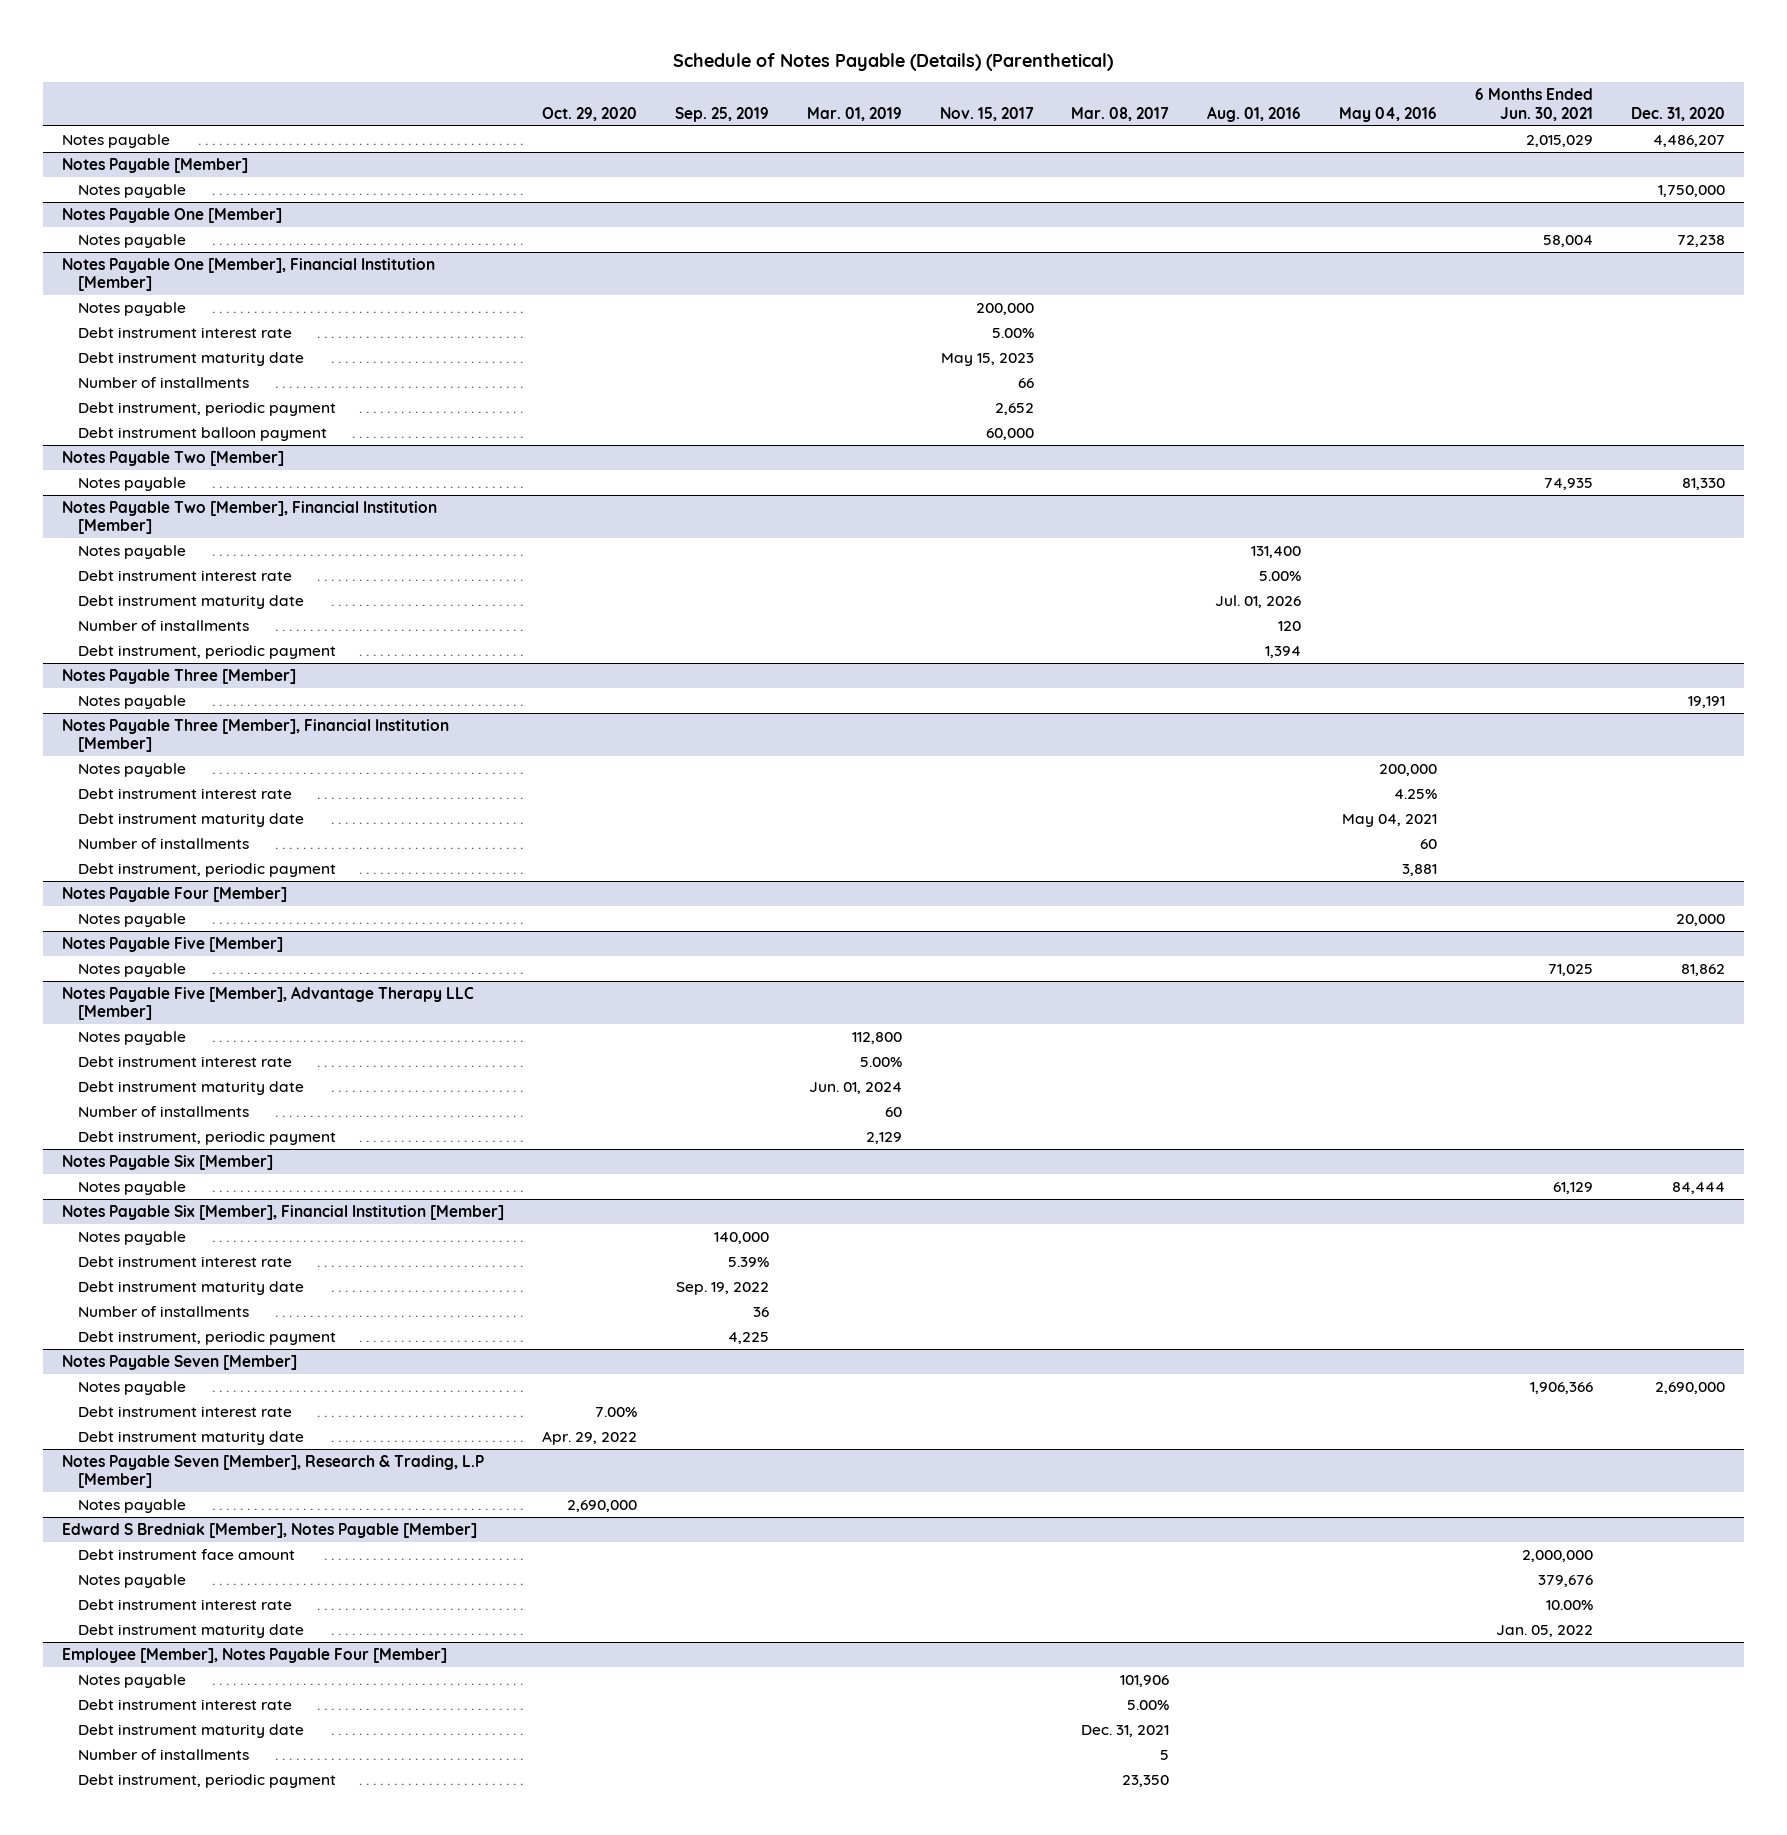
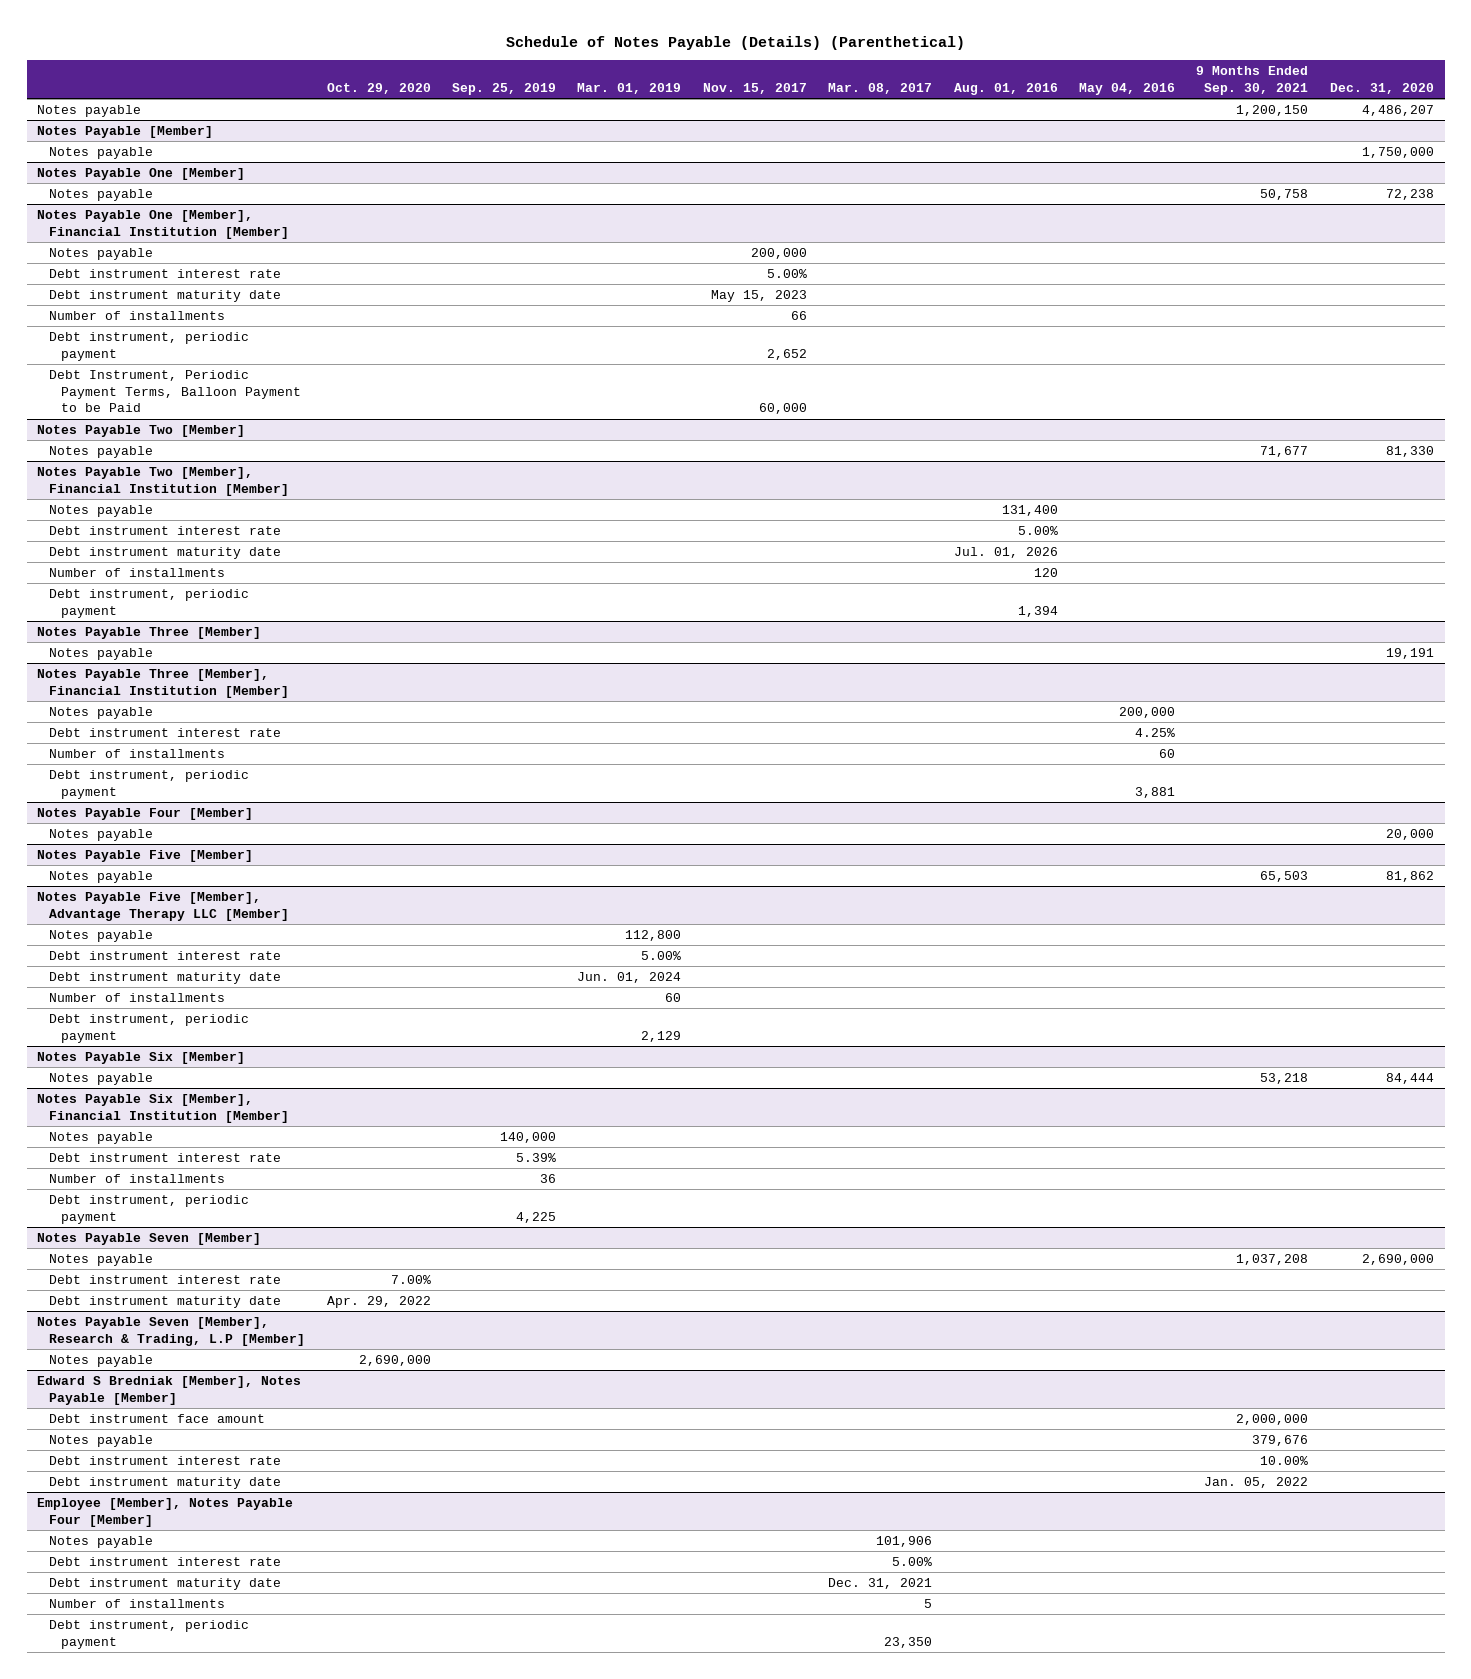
[1475,88,1594,121] 6 Months Ended Jun. 30, 2021 -> none
none -> [1196,66,1309,95] 9 Months Ended Sep. 30, 2021
[77,426,327,441] Debt instrument balloon payment -> [49,370,302,413] Debt Instrument, Periodic Payment Terms, Balloon Payment to be Paid
[77,812,304,827] Debt instrument maturity date -> none
[77,1280,304,1295] Debt instrument maturity date -> none

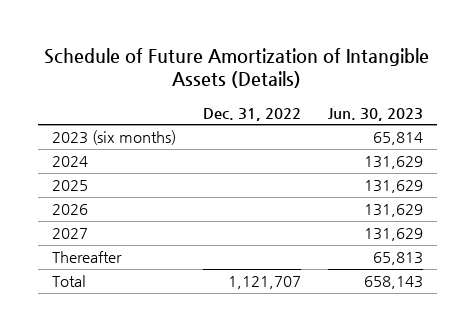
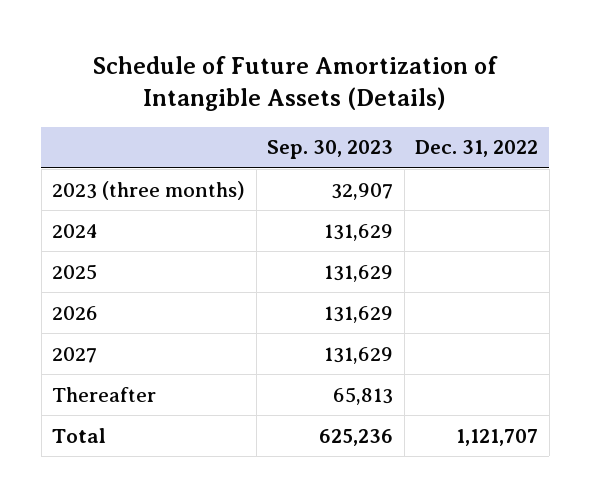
[328,107,424,121] Jun. 30, 2023 -> none
none -> [267,140,394,160] Sep. 30, 2023
[51,130,176,146] 2023 (six months) -> [52,180,246,200] 2023 (three months)

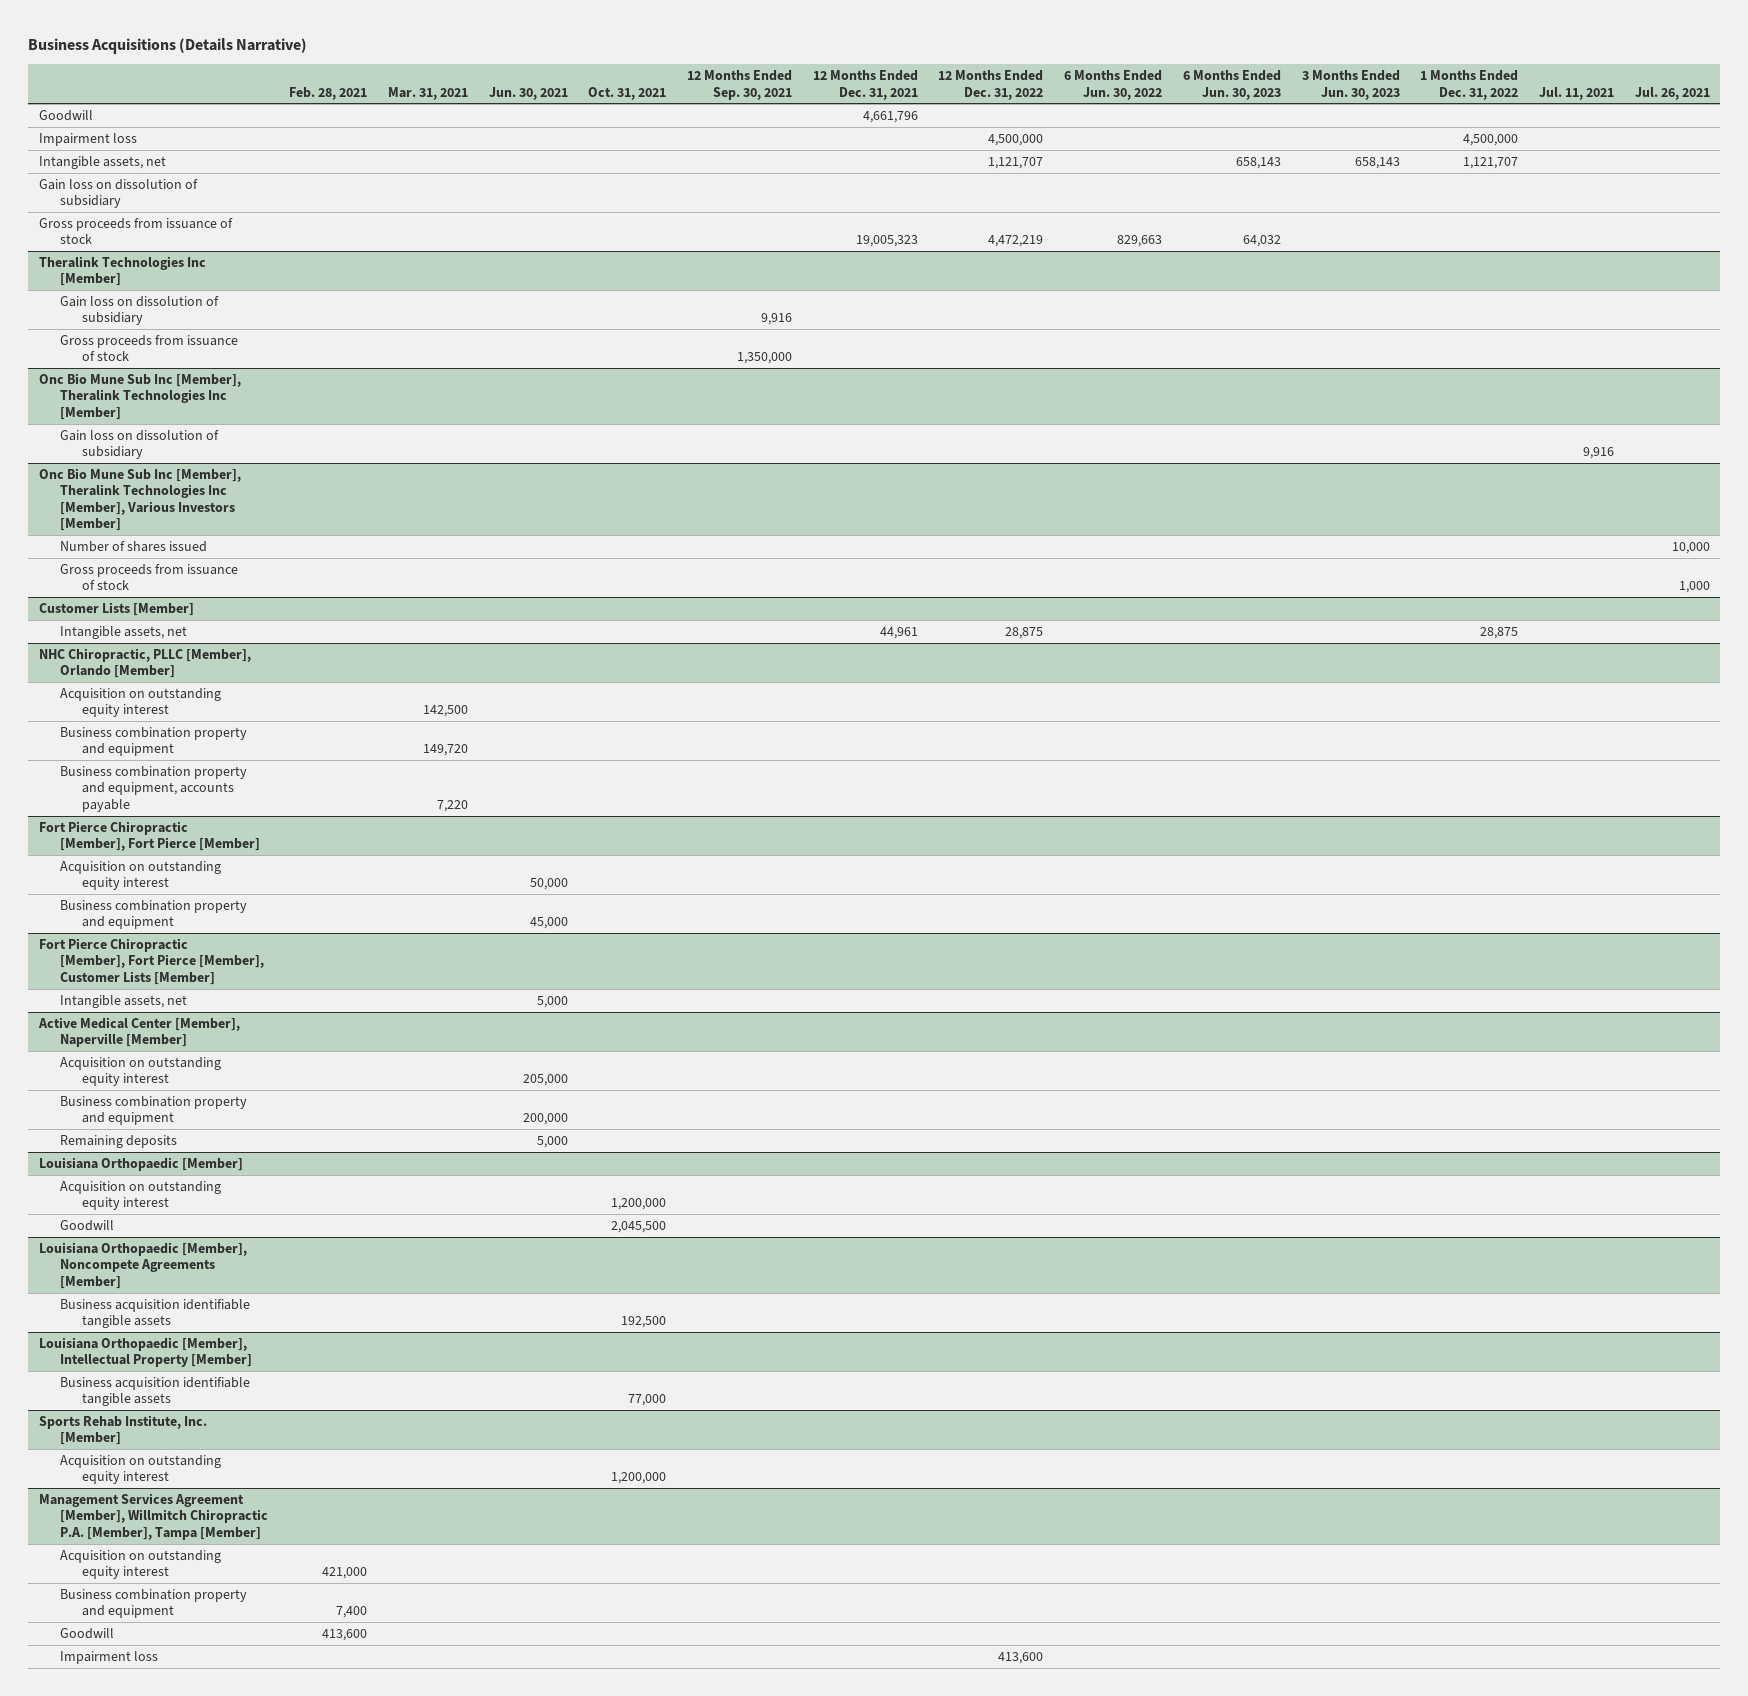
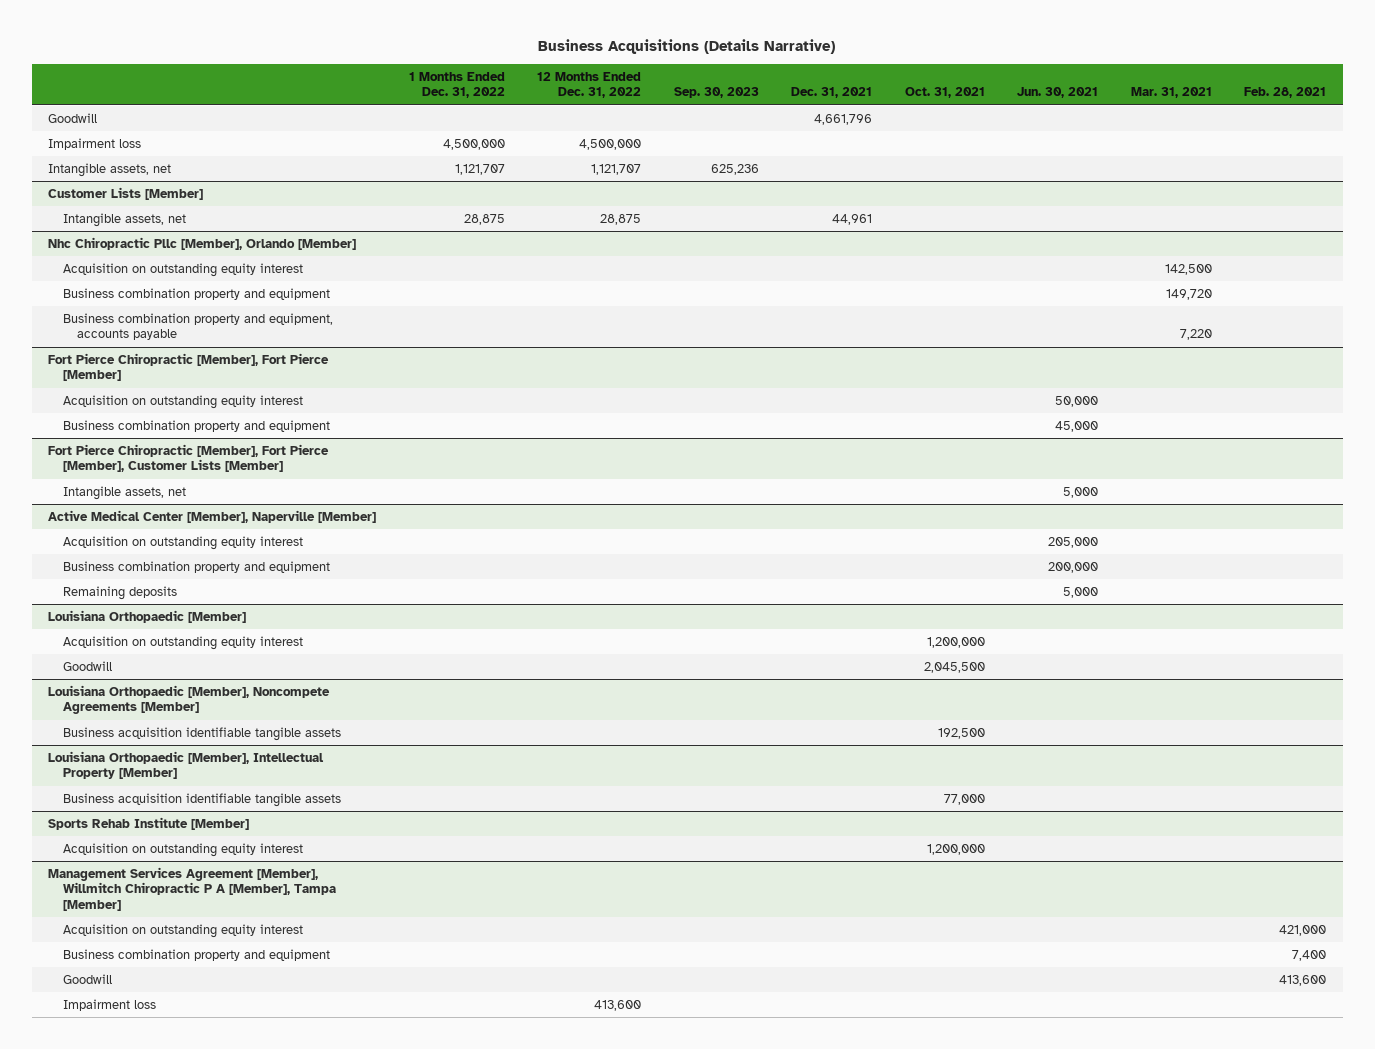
[687,70,793,100] 12 Months Ended Sep. 30, 2021 -> none
[812,70,918,100] 12 Months Ended Dec. 31, 2021 -> none
[1064,70,1163,100] 6 Months Ended Jun. 30, 2022 -> none
[1182,70,1281,100] 6 Months Ended Jun. 30, 2023 -> none
[1301,70,1400,100] 3 Months Ended Jun. 30, 2023 -> none
[1538,86,1614,100] Jul. 11, 2021 -> none
[1634,86,1710,100] Jul. 26, 2021 -> none
none -> [673,87,759,99] Sep. 30, 2023
none -> [791,87,873,99] Dec. 31, 2021
[38,179,198,209] Gain loss on dissolution of subsidiary -> none
[38,218,233,245] Gross proceeds from issuance of stock -> none
[38,256,206,287] Theralink Technologies Inc [Member] -> none
[60,296,220,326] Gain loss on dissolution of subsidiary -> none
[60,335,239,362] Gross proceeds from issuance of stock -> none
[38,373,241,420] Onc Bio Mune Sub Inc [Member], Theralink Technologies Inc [Member] -> none
[60,430,220,460] Gain loss on dissolution of subsidiary -> none
[38,468,241,531] Onc Bio Mune Sub Inc [Member], Theralink Technologies Inc [Member], Various Investors [Member] -> none
[60,541,208,553] Number of shares issued -> none
[60,564,239,591] Gross proceeds from issuance of stock -> none
[38,648,251,679] NHC Chiropractic, PLLC [Member], Orlando [Member] -> [48,236,357,250] Nhc Chiropractic Pllc [Member], Orlando [Member]
[38,1415,207,1446] Sports Rehab Institute, Inc. [Member] -> [48,816,250,830] Sports Rehab Institute [Member]
[38,1493,269,1540] Management Services Agreement [Member], Willmitch Chiropractic P.A. [Member], Tampa [Member] -> [48,866,336,911] Management Services Agreement [Member], Willmitch Chiropractic P A [Member], Tampa [Member]

